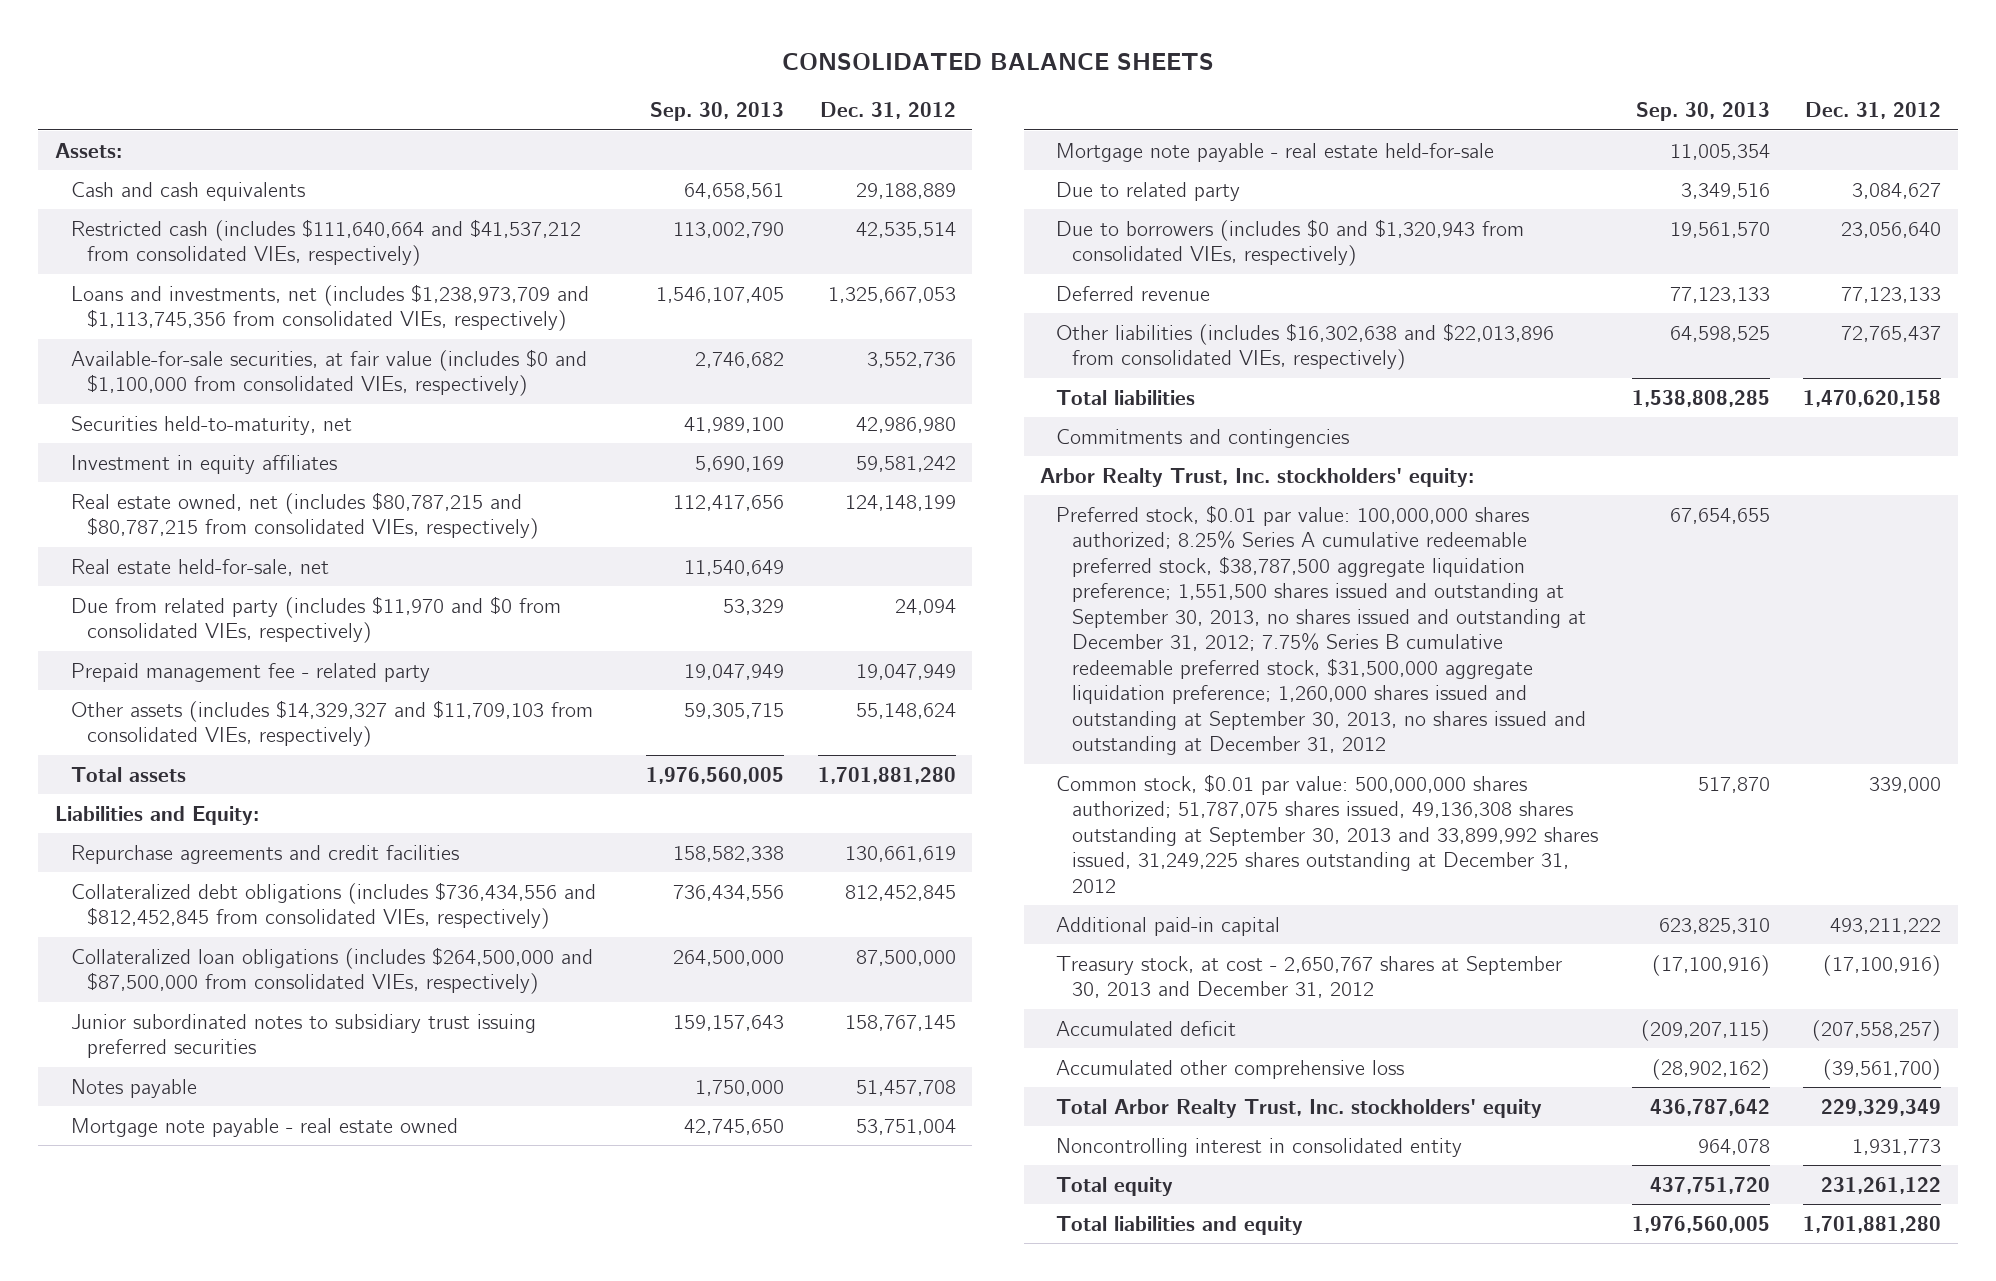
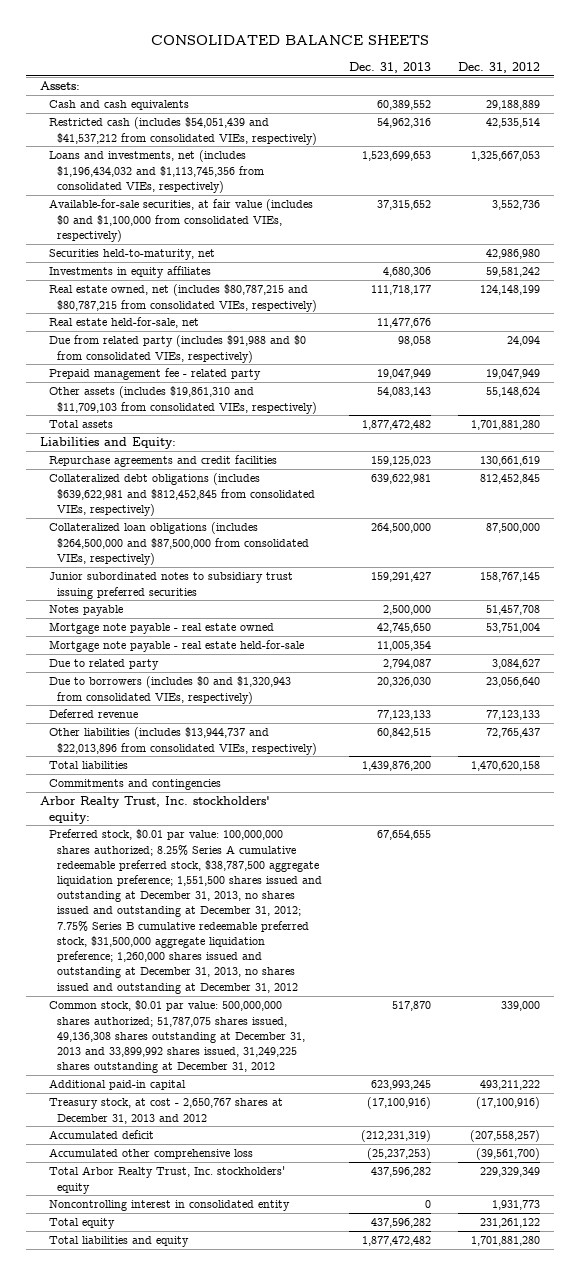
[650,102,785,122] Sep. 30, 2013 -> none
none -> [349,61,432,73] Dec. 31, 2013
[70,218,581,267] Restricted cash (includes $111,640,664 and $41,537,212 from consolidated VIEs, respectively) -> [48,117,318,145] Restricted cash (includes $54,051,439 and $41,537,212 from consolidated VIEs, respectively)
[70,283,589,332] Loans and investments, net (includes $1,238,973,709 and $1,113,745,356 from consolidated VIEs, respectively) -> [48,150,265,193] Loans and investments, net (includes $1,196,434,032 and $1,113,745,356 from consolidated VIEs, respectively)
[70,454,337,474] Investment in equity affiliates -> [48,266,211,279] Investments in equity affiliates
[70,595,561,644] Due from related party (includes $11,970 and $0 from consolidated VIEs, respectively) -> [48,335,306,363] Due from related party (includes $91,988 and $0 from consolidated VIEs, respectively)
[70,699,593,748] Other assets (includes $14,329,327 and $11,709,103 from consolidated VIEs, respectively) -> [48,386,318,414] Other assets (includes $19,861,310 and $11,709,103 from consolidated VIEs, respectively)
[70,881,596,930] Collateralized debt obligations (includes $736,434,556 and $812,452,845 from consolidated VIEs, respectively) -> [48,473,316,516] Collateralized debt obligations (includes $639,622,981 and $812,452,845 from consolidated VIEs, respectively)
[1056,322,1555,371] Other liabilities (includes $16,302,638 and $22,013,896 from consolidated VIEs, respectively) -> [48,727,318,755] Other liabilities (includes $13,944,737 and $22,013,896 from consolidated VIEs, respectively)
[1056,504,1587,756] Preferred stock, $0.01 par value: 100,000,000 shares authorized; 8.25% Series A cumulative redeemable preferred stock, $38,787,500 aggregate liquidation preference; 1,551,500 shares issued and outstanding at September 30, 2013, no shares issued and outstanding at December 31, 2012; 7.75% Series B cumulative redeemable preferred stock, $31,500,000 aggregate liquidation preference; 1,260,000 shares issued and outstanding at September 30, 2013, no shares issued and outstanding at December 31, 2012 -> [48,829,323,994] Preferred stock, $0.01 par value: 100,000,000 shares authorized; 8.25% Series A cumulative redeemable preferred stock, $38,787,500 aggregate liquidation preference; 1,551,500 shares issued and outstanding at December 31, 2013, no shares issued and outstanding at December 31, 2012; 7.75% Series B cumulative redeemable preferred stock, $31,500,000 aggregate liquidation preference; 1,260,000 shares issued and outstanding at December 31, 2013, no shares issued and outstanding at December 31, 2012
[1056,773,1599,893] Common stock, $0.01 par value: 500,000,000 shares authorized; 51,787,075 shares issued, 49,136,308 shares outstanding at September 30, 2013 and 33,899,992 shares issued, 31,249,225 shares outstanding at December 31, 2012 -> [48,1000,306,1074] Common stock, $0.01 par value: 500,000,000 shares authorized; 51,787,075 shares issued, 49,136,308 shares outstanding at December 31, 2013 and 33,899,992 shares issued, 31,249,225 shares outstanding at December 31, 2012
[1056,955,1563,999] Treasury stock, at cost - 2,650,767 shares at September 30, 2013 and December 31, 2012 -> [48,1098,283,1124] Treasury stock, at cost - 2,650,767 shares at December 31, 2013 and 2012

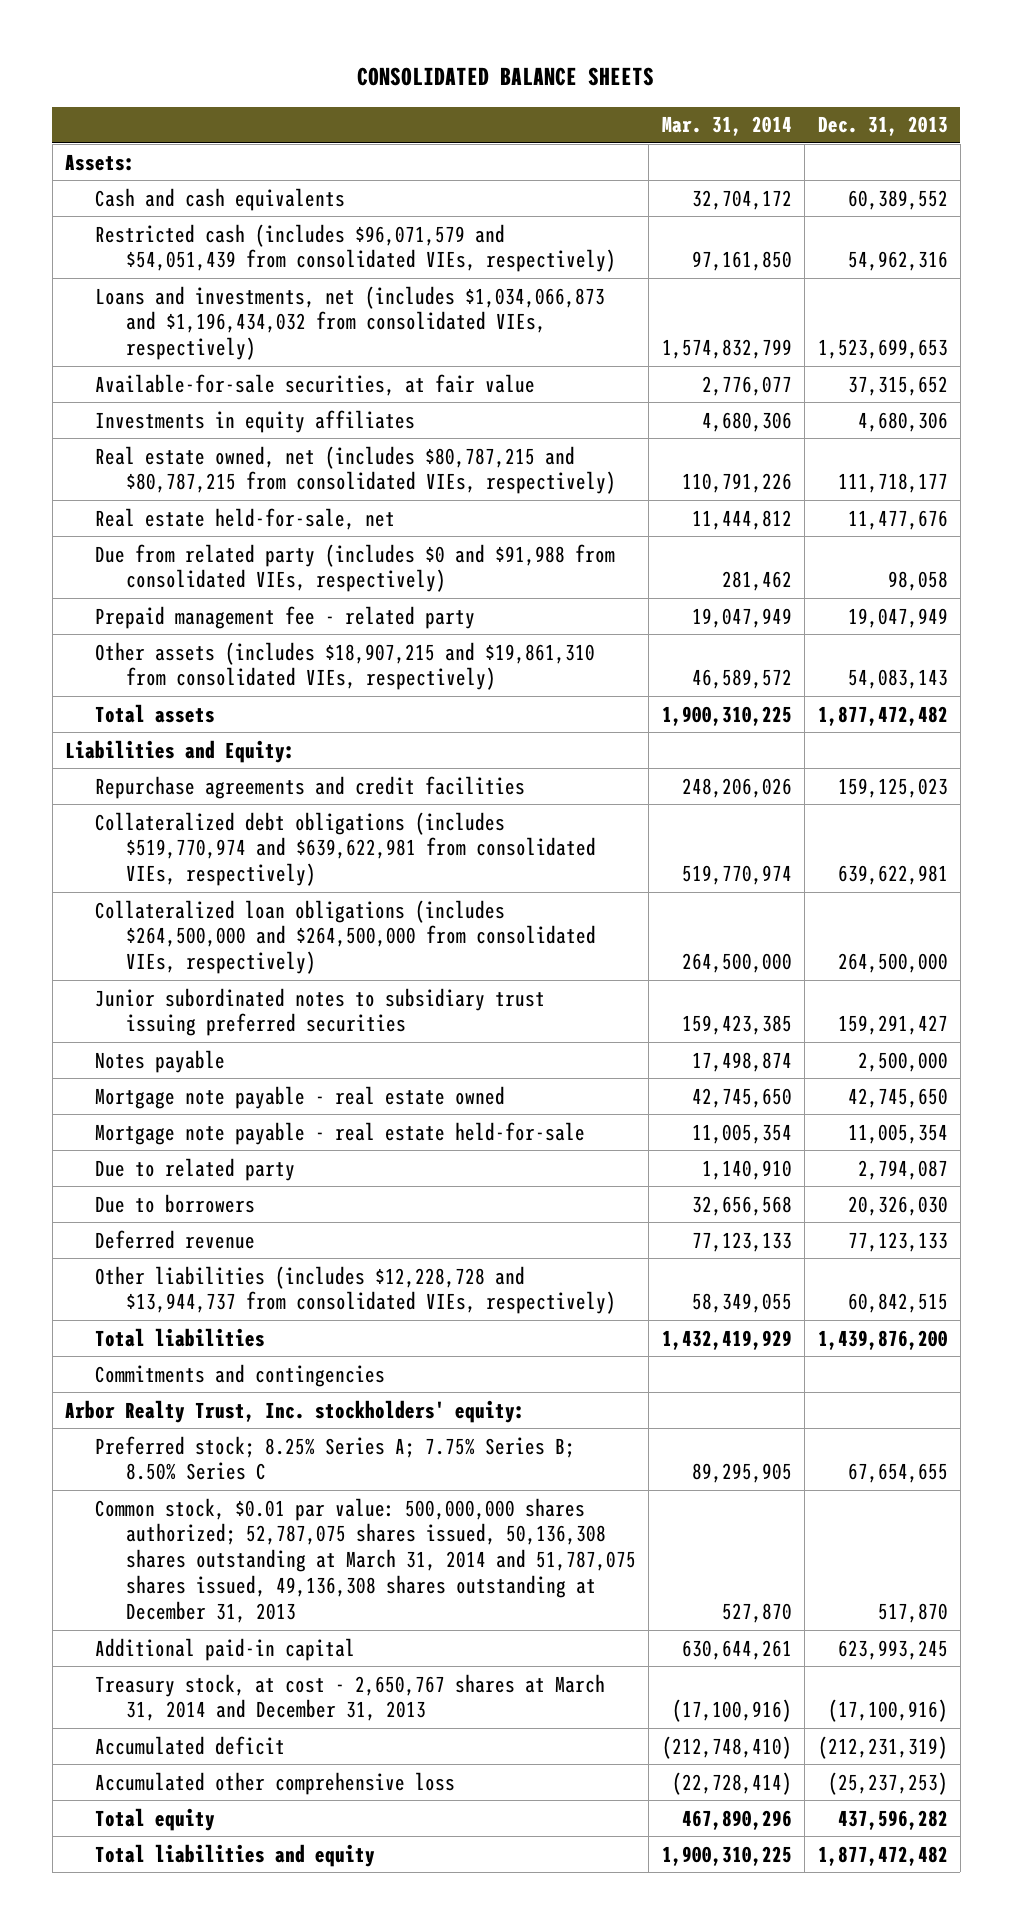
[458,61,541,73] Dec. 31, 2012 -> none
none -> [661,116,792,137] Mar. 31, 2014
[48,249,215,261] Securities held-to-maturity, net -> none
[48,117,318,145] Restricted cash (includes $54,051,439 and $41,537,212 from consolidated VIEs, respectively) -> [95,223,616,273] Restricted cash (includes $96,071,579 and $54,051,439 from consolidated VIEs, respectively)
[48,150,265,193] Loans and investments, net (includes $1,196,434,032 and $1,113,745,356 from consolidated VIEs, respectively) -> [95,285,606,361] Loans and investments, net (includes $1,034,066,873 and $1,196,434,032 from consolidated VIEs, respectively)
[48,199,313,242] Available-for-sale securities, at fair value (includes $0 and $1,100,000 from consolidated VIEs, respectively) -> [95,373,536,396] Available-for-sale securities, at fair value
[48,335,306,363] Due from related party (includes $91,988 and $0 from consolidated VIEs, respectively) -> [95,543,616,593] Due from related party (includes $0 and $91,988 from consolidated VIEs, respectively)
[48,386,318,414] Other assets (includes $19,861,310 and $11,709,103 from consolidated VIEs, respectively) -> [95,641,596,691] Other assets (includes $18,907,215 and $19,861,310 from consolidated VIEs, respectively)
[48,473,316,516] Collateralized debt obligations (includes $639,622,981 and $812,452,845 from consolidated VIEs, respectively) -> [95,811,596,887] Collateralized debt obligations (includes $519,770,974 and $639,622,981 from consolidated VIEs, respectively)
[48,522,310,565] Collateralized loan obligations (includes $264,500,000 and $87,500,000 from consolidated VIEs, respectively) -> [95,899,596,975] Collateralized loan obligations (includes $264,500,000 and $264,500,000 from consolidated VIEs, respectively)
[48,676,291,704] Due to borrowers (includes $0 and $1,320,943 from consolidated VIEs, respectively) -> [95,1193,256,1213] Due to borrowers
[48,727,318,755] Other liabilities (includes $13,944,737 and $22,013,896 from consolidated VIEs, respectively) -> [95,1265,616,1315] Other liabilities (includes $12,228,728 and $13,944,737 from consolidated VIEs, respectively)
[48,829,323,994] Preferred stock, $0.01 par value: 100,000,000 shares authorized; 8.25% Series A cumulative redeemable preferred stock, $38,787,500 aggregate liquidation preference; 1,551,500 shares issued and outstanding at December 31, 2013, no shares issued and outstanding at December 31, 2012; 7.75% Series B cumulative redeemable preferred stock, $31,500,000 aggregate liquidation preference; 1,260,000 shares issued and outstanding at December 31, 2013, no shares issued and outstanding at December 31, 2012 -> [95,1435,576,1481] Preferred stock; 8.25% Series A; 7.75% Series B; 8.50% Series C
[48,1000,306,1074] Common stock, $0.01 par value: 500,000,000 shares authorized; 51,787,075 shares issued, 49,136,308 shares outstanding at December 31, 2013 and 33,899,992 shares issued, 31,249,225 shares outstanding at December 31, 2012 -> [95,1497,636,1624] Common stock, $0.01 par value: 500,000,000 shares authorized; 52,787,075 shares issued, 50,136,308 shares outstanding at March 31, 2014 and 51,787,075 shares issued, 49,136,308 shares outstanding at December 31, 2013
[48,1098,283,1124] Treasury stock, at cost - 2,650,767 shares at December 31, 2013 and 2012 -> [95,1673,606,1722] Treasury stock, at cost - 2,650,767 shares at March 31, 2014 and December 31, 2013
[48,1166,285,1194] Total Arbor Realty Trust, Inc. stockholders' equity -> none
[48,1200,290,1212] Noncontrolling interest in consolidated entity -> none

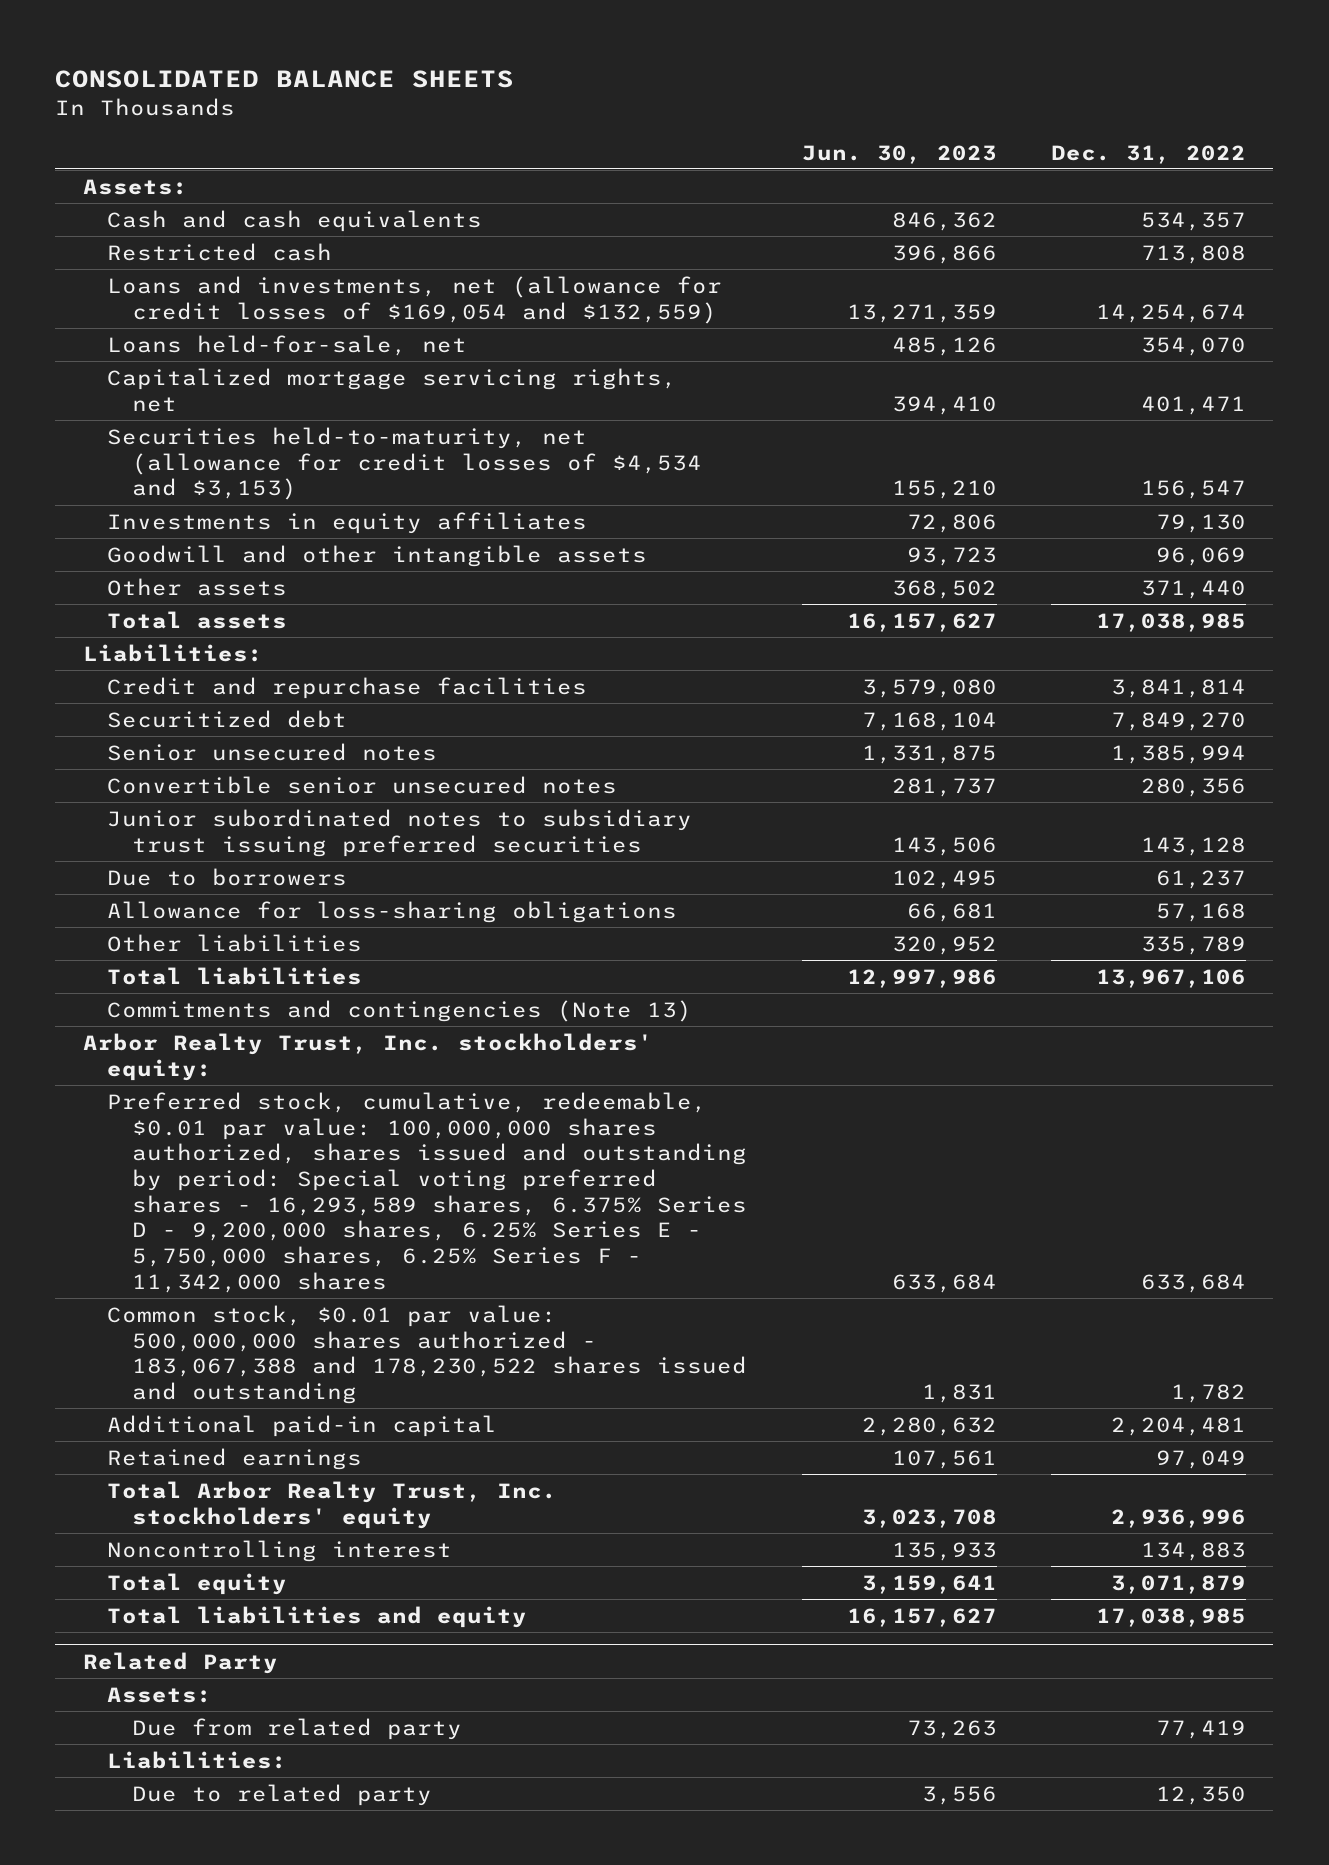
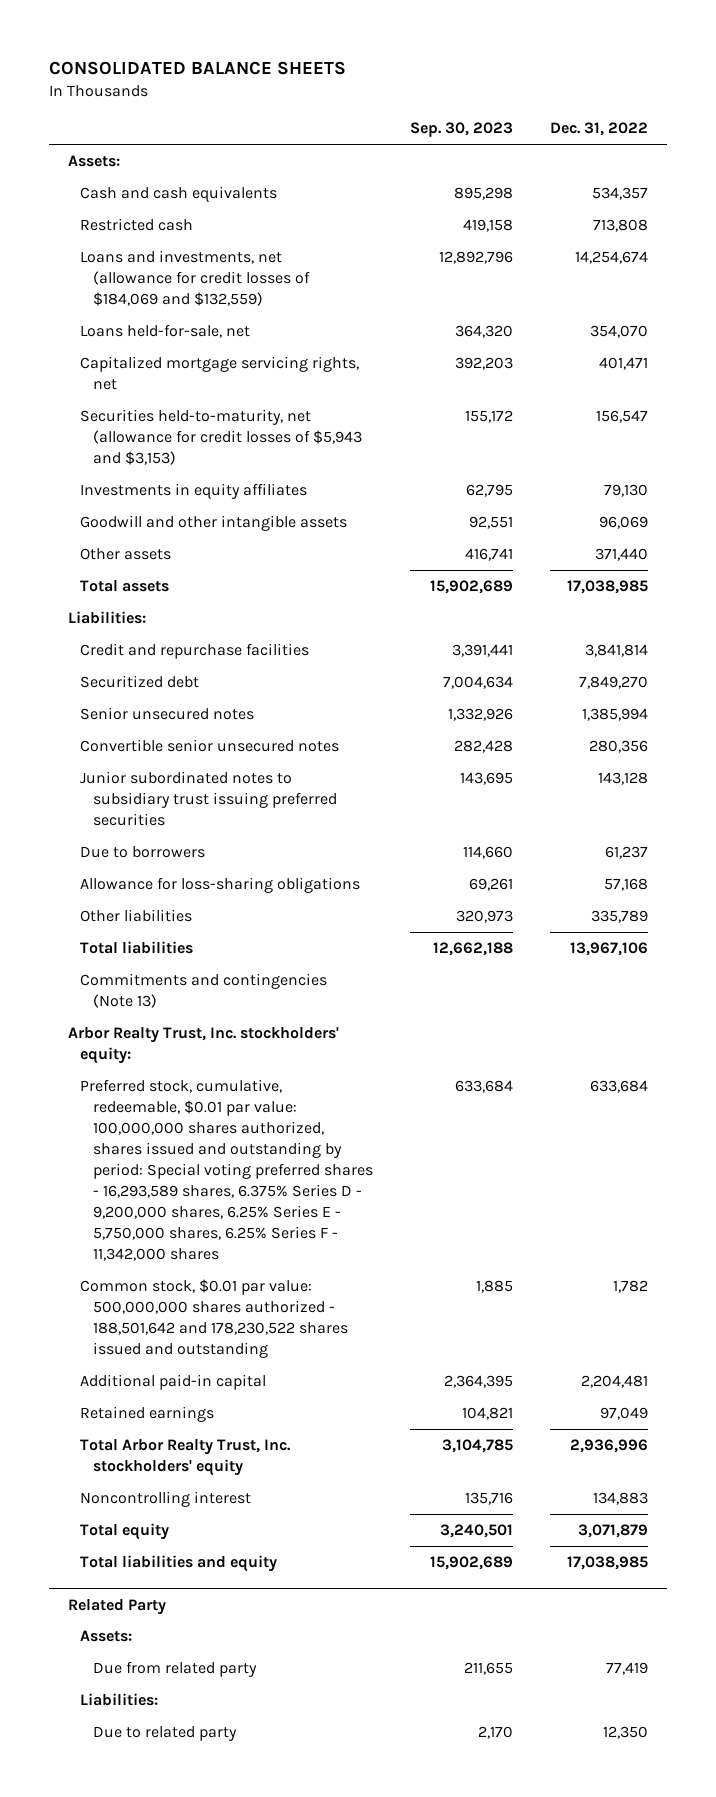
[801,144,997,164] Jun. 30, 2023 -> none
none -> [410,122,514,138] Sep. 30, 2023
[107,275,723,324] Loans and investments, net (allowance for credit losses of $169,054 and $132,559) -> [80,250,311,307] Loans and investments, net (allowance for credit losses of $184,069 and $132,559)
[107,426,703,501] Securities held-to-maturity, net (allowance for credit losses of $4,534 and $3,153) -> [80,409,363,466] Securities held-to-maturity, net (allowance for credit losses of $5,943 and $3,153)
[107,1304,748,1404] Common stock, $0.01 par value: 500,000,000 shares authorized - 183,067,388 and 178,230,522 shares issued and outstanding -> [80,1279,349,1359] Common stock, $0.01 par value: 500,000,000 shares authorized - 188,501,642 and 178,230,522 shares issued and outstanding

